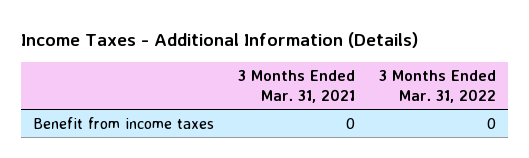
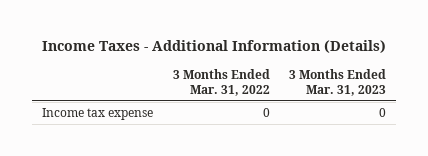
[237,70,355,104] 3 Months Ended Mar. 31, 2021 -> none
none -> [289,68,387,97] 3 Months Ended Mar. 31, 2023
[32,117,214,130] Benefit from income taxes -> [42,108,154,121] Income tax expense

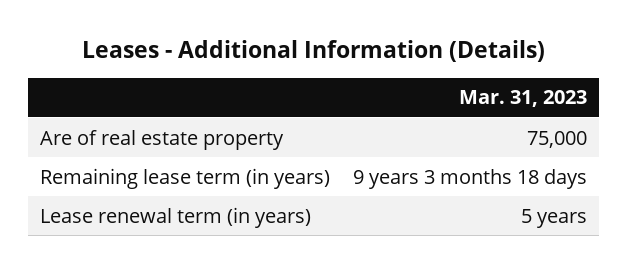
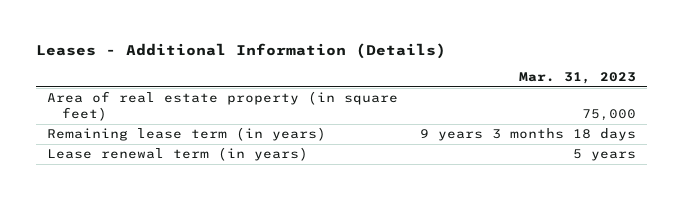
[39,129,284,150] Are of real estate property -> [46,91,398,122] Area of real estate property (in square feet)

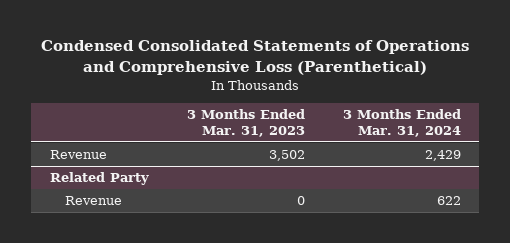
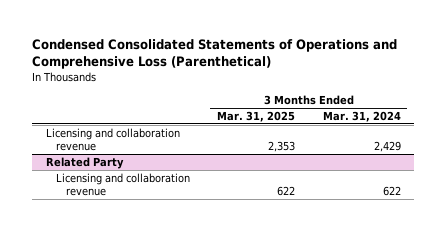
[186,109,305,138] 3 Months Ended Mar. 31, 2023 -> none
none -> [217,111,296,123] Mar. 31, 2025
[49,150,107,160] Revenue -> [45,127,180,152] Licensing and collaboration revenue
[65,196,123,206] Revenue -> [55,172,190,197] Licensing and collaboration revenue

